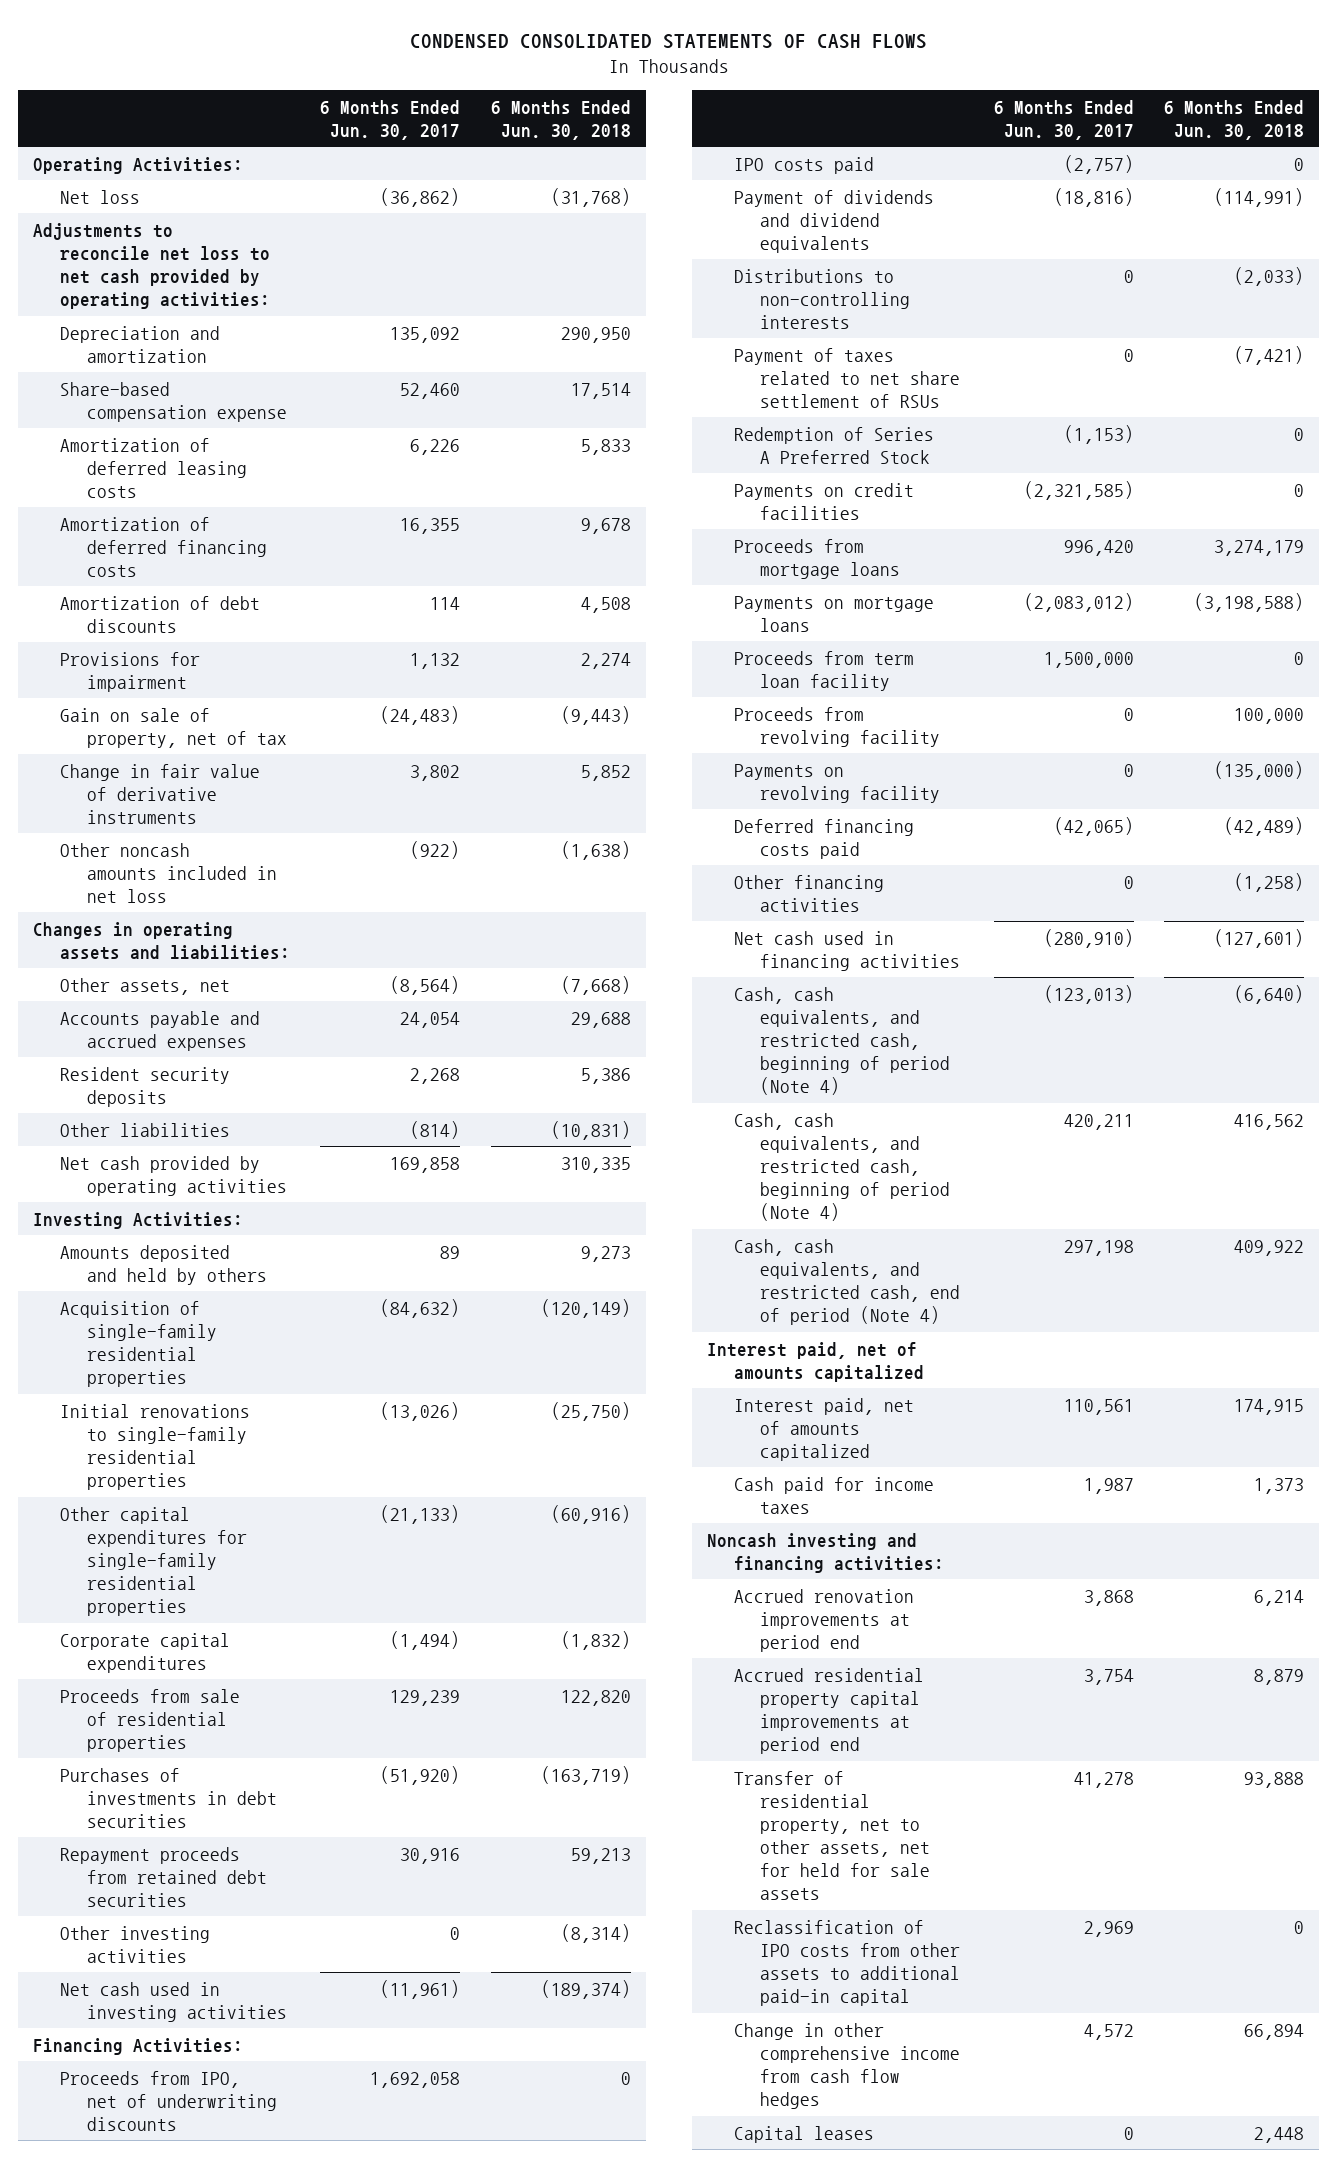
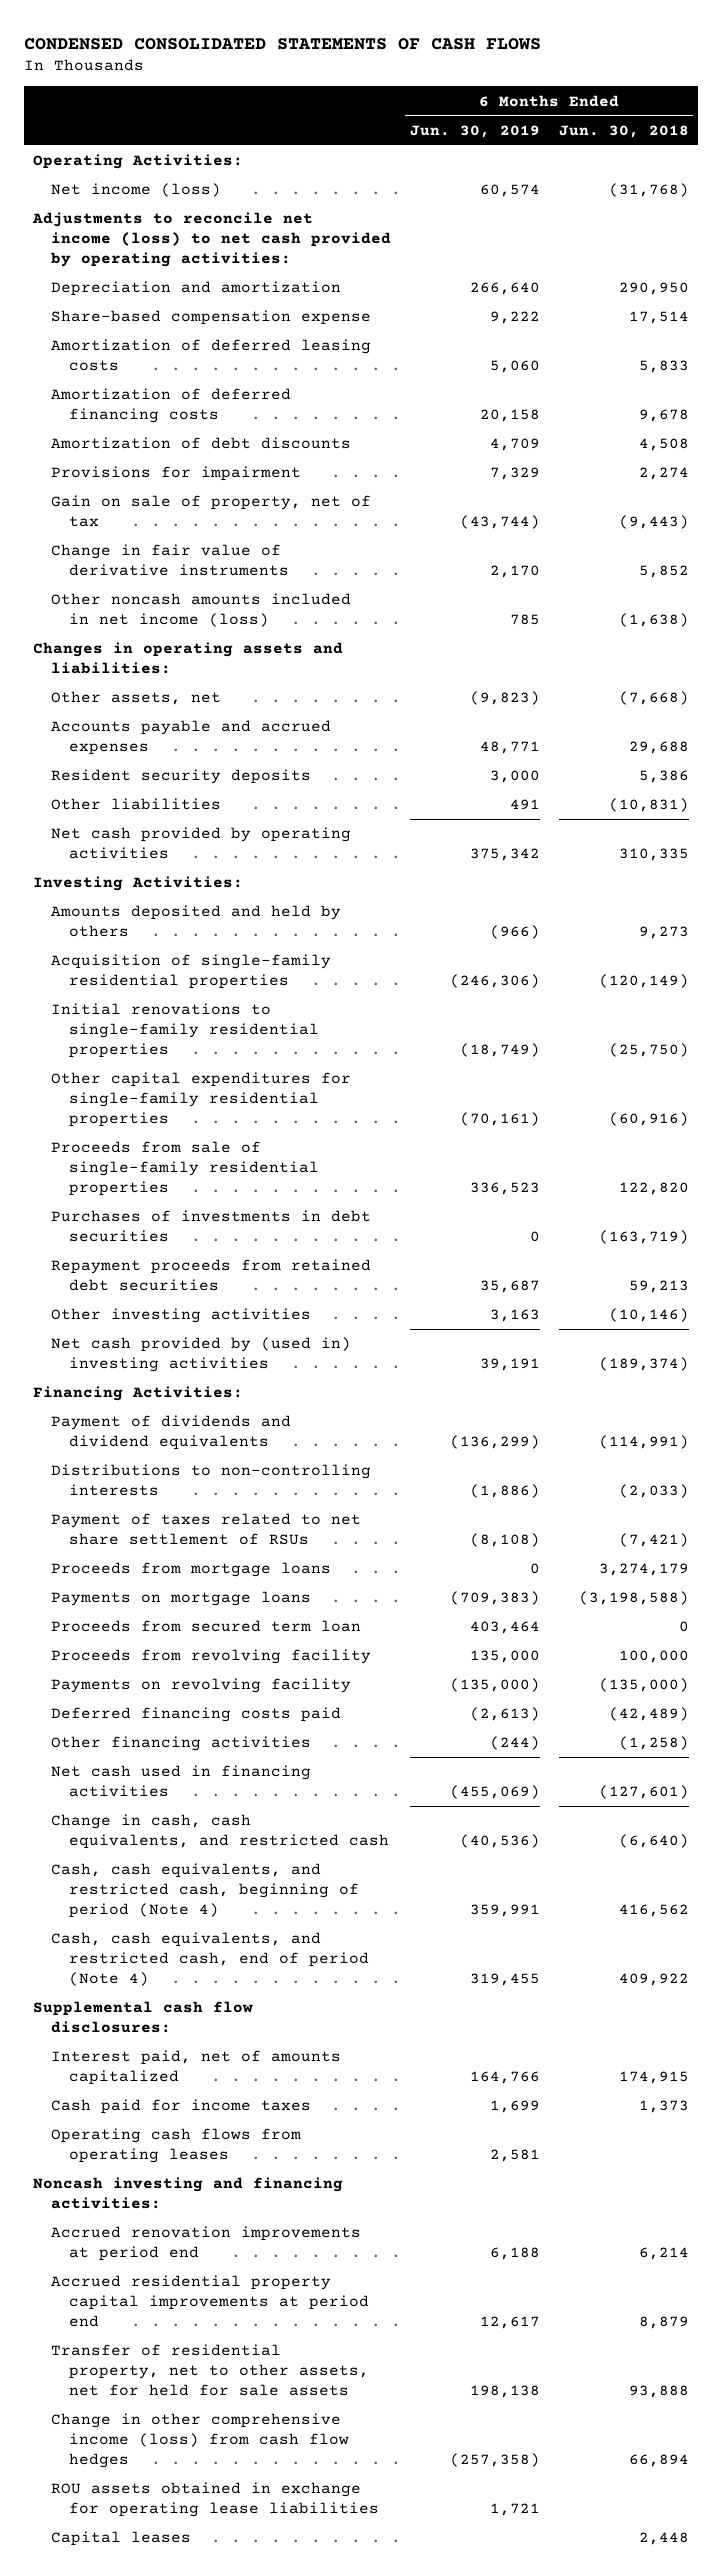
[320,99,461,140] 6 Months Ended Jun. 30, 2017 -> none
none -> [409,124,540,138] Jun. 30, 2019
[60,189,141,204] Net loss -> [51,183,222,198] Net income (loss)
[33,222,271,309] Adjustments to reconcile net loss to net cash provided by operating activities: -> [32,212,392,267] Adjustments to reconcile net income (loss) to net cash provided by operating activities:
[60,842,277,903] Other noncash amounts included in net loss -> [51,593,352,627] Other noncash amounts included in net income (loss)
[60,1632,231,1673] Corporate capital expenditures -> none
[60,1688,241,1752] Proceeds from sale of residential properties -> [51,1141,320,1196] Proceeds from sale of single-family residential properties
[560,1923,631,1943] (8,314) -> [608,1308,689,1323] (10,146)
[60,1981,287,2022] Net cash used in investing activities -> [51,1337,352,1372] Net cash provided by (used in) investing activities
[60,2070,277,2131] Proceeds from IPO, net of underwriting discounts -> none
[733,156,874,174] IPO costs paid -> none
[733,426,934,464] Redemption of Series A Preferred Stock -> none
[733,482,914,520] Payments on credit facilities -> none
[733,650,914,691] Proceeds from term loan facility -> [51,1620,362,1633] Proceeds from secured term loan
[733,986,951,1095] Cash, cash equivalents, and restricted cash, beginning of period (Note 4) -> [51,1814,390,1849] Change in cash, cash equivalents, and restricted cash
[706,1341,924,1382] Interest paid, net of amounts capitalized -> [33,2001,254,2033] Supplemental cash flow disclosures:
none -> [51,2128,302,2163] Operating cash flows from operating leases
[733,1919,961,2006] Reclassification of IPO costs from other assets to additional paid-in capital -> none
[733,2022,961,2109] Change in other comprehensive income from cash flow hedges -> [51,2413,350,2468] Change in other comprehensive income (loss) from cash flow hedges
none -> [51,2482,380,2517] ROU assets obtained in exchange for operating lease liabilities

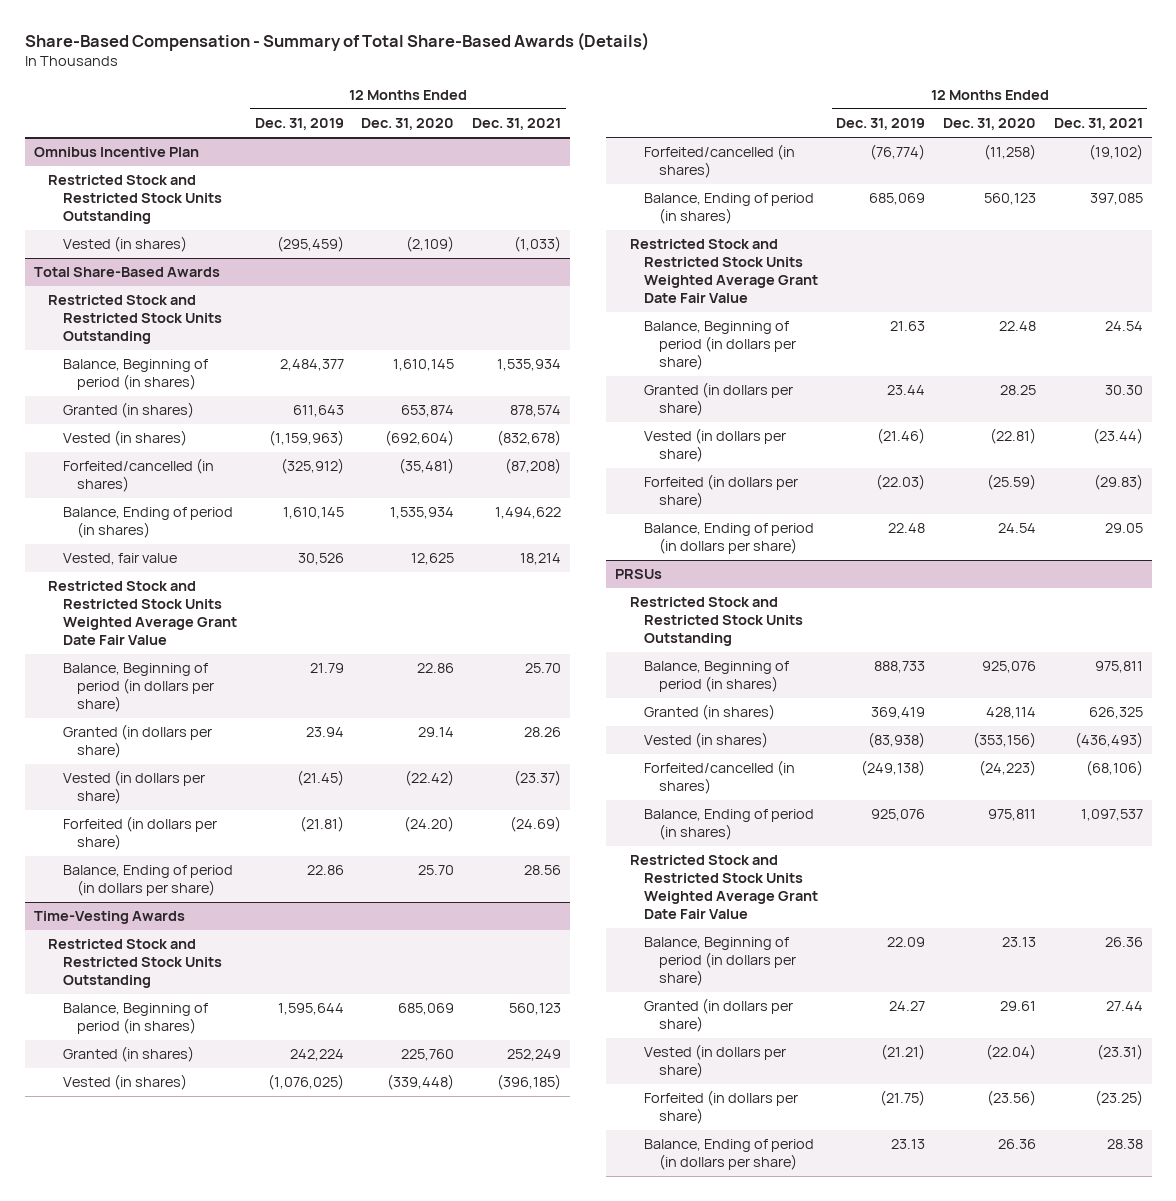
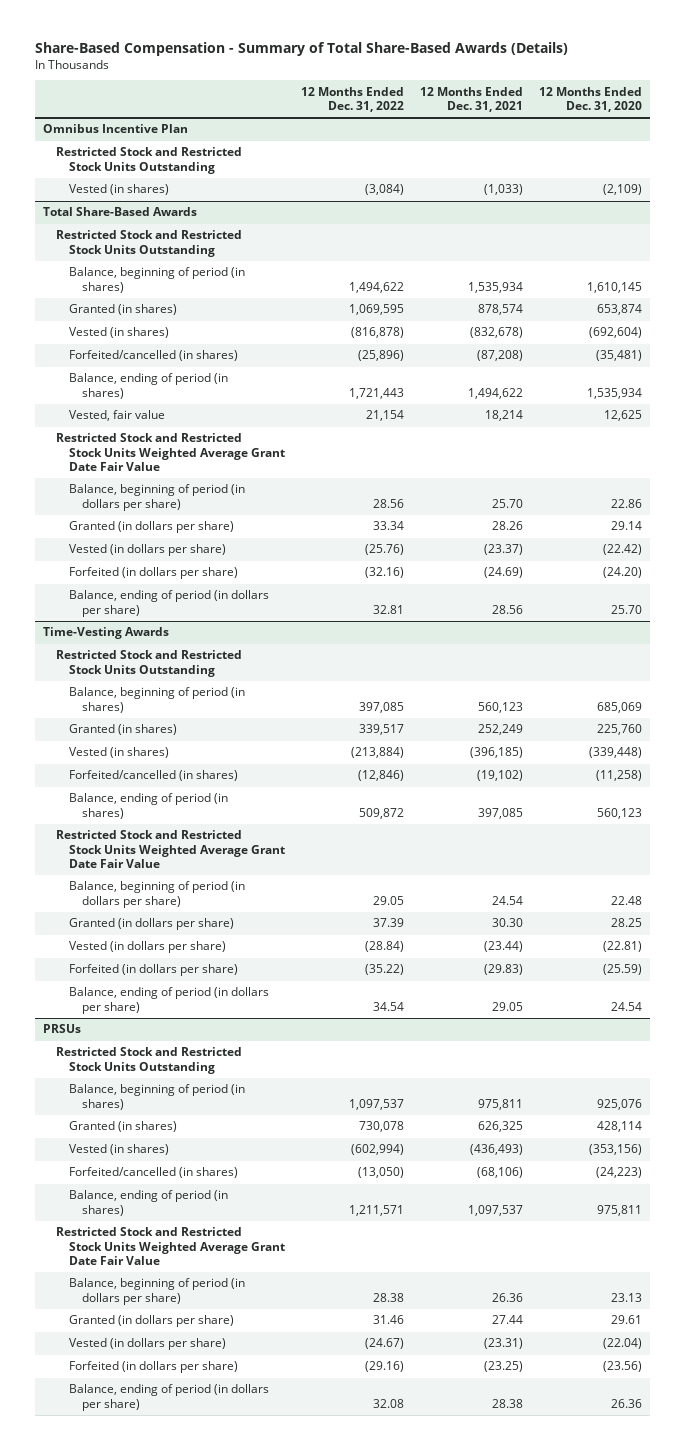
[254,118,344,131] Dec. 31, 2019 -> none
none -> [301,86,405,112] 12 Months Ended Dec. 31, 2022
[62,359,208,391] Balance, Beginning of period (in shares) -> [69,267,246,293] Balance, beginning of period (in shares)
[62,507,233,539] Balance, Ending of period (in shares) -> [69,373,229,399] Balance, ending of period (in shares)
[62,663,215,713] Balance, Beginning of period (in dollars per share) -> [69,484,246,511] Balance, beginning of period (in dollars per share)
[62,865,233,897] Balance, Ending of period (in dollars per share) -> [69,590,270,617] Balance, ending of period (in dollars per share)
[62,1003,208,1035] Balance, Beginning of period (in shares) -> [69,687,246,713] Balance, beginning of period (in shares)
[644,193,815,225] Balance, Ending of period (in shares) -> [69,793,229,819] Balance, ending of period (in shares)
[644,321,796,371] Balance, Beginning of period (in dollars per share) -> [69,881,246,908] Balance, beginning of period (in dollars per share)
[644,523,815,555] Balance, Ending of period (in dollars per share) -> [69,987,270,1014] Balance, ending of period (in dollars per share)
[644,661,790,693] Balance, Beginning of period (in shares) -> [69,1084,246,1110] Balance, beginning of period (in shares)
[644,809,815,841] Balance, Ending of period (in shares) -> [69,1190,229,1216] Balance, ending of period (in shares)
[644,937,796,987] Balance, Beginning of period (in dollars per share) -> [69,1278,246,1305] Balance, beginning of period (in dollars per share)
[644,1139,815,1171] Balance, Ending of period (in dollars per share) -> [69,1384,270,1411] Balance, ending of period (in dollars per share)

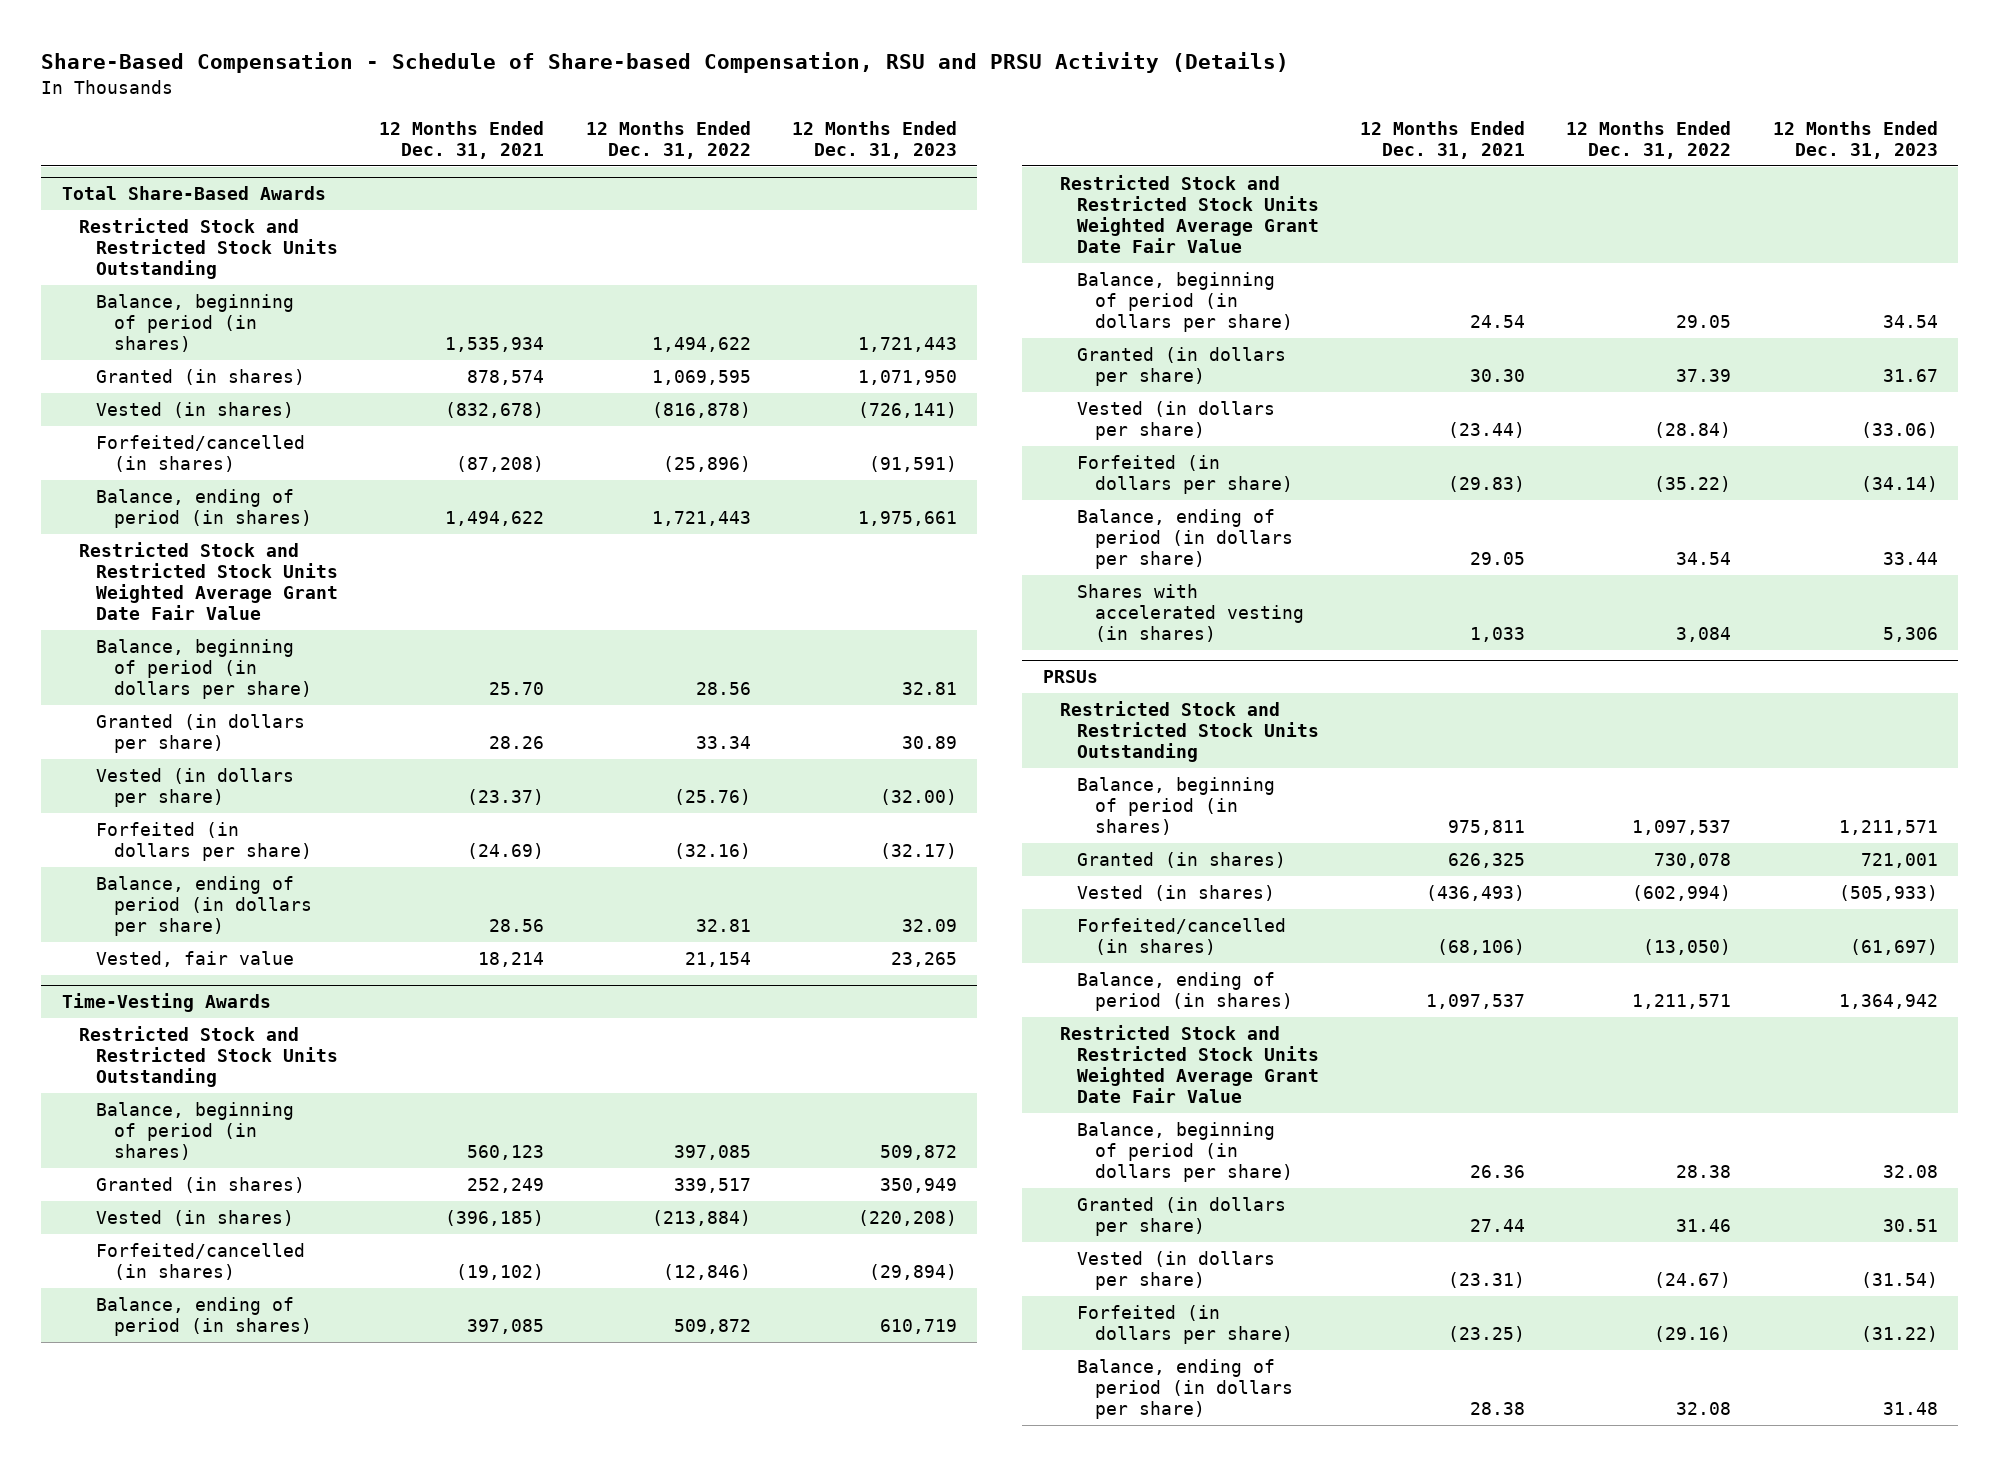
[34,42,568,57] Share-Based Compensation - Summary of Total Share-Based Awards (Details) -> [41,52,1290,74] Share-Based Compensation - Schedule of Share-based Compensation, RSU and PRSU Activity (Details)
[538,86,642,112] 12 Months Ended Dec. 31, 2020 -> none
none -> [791,120,957,159] 12 Months Ended Dec. 31, 2023
[42,124,188,134] Omnibus Incentive Plan -> none
[55,147,242,174] Restricted Stock and Restricted Stock Units Outstanding -> none
[69,184,170,196] Vested (in shares) -> none
[69,410,166,422] Vested, fair value -> [96,950,295,967] Vested, fair value
none -> [1077,583,1304,642] Shares with accelerated vesting (in shares)

